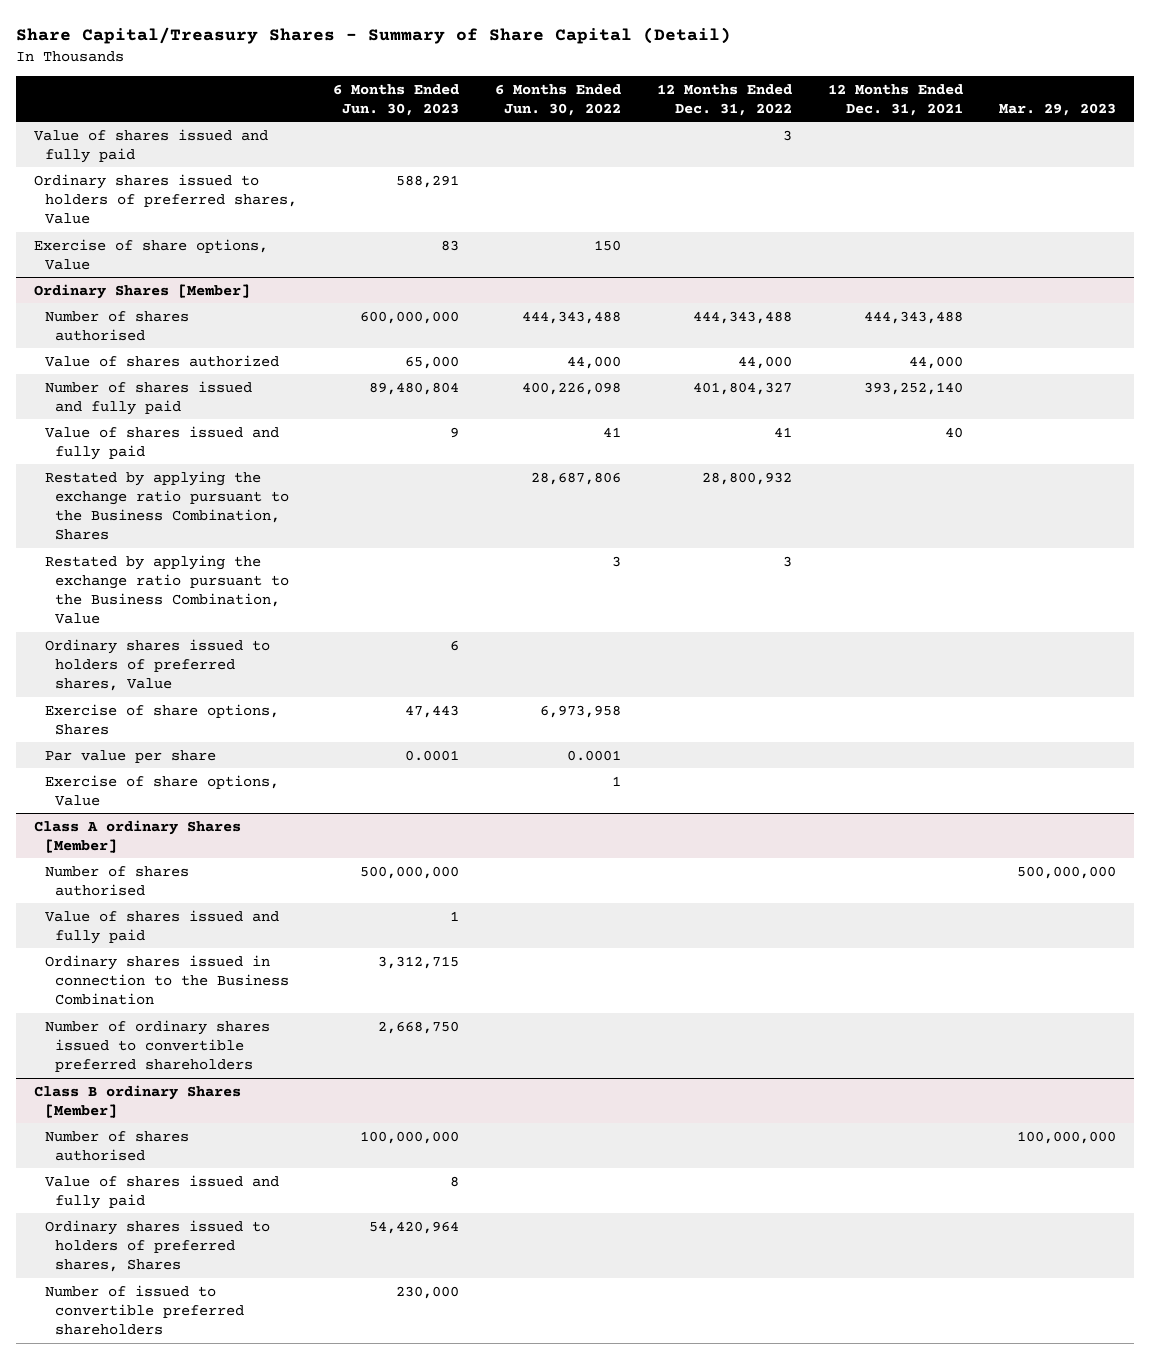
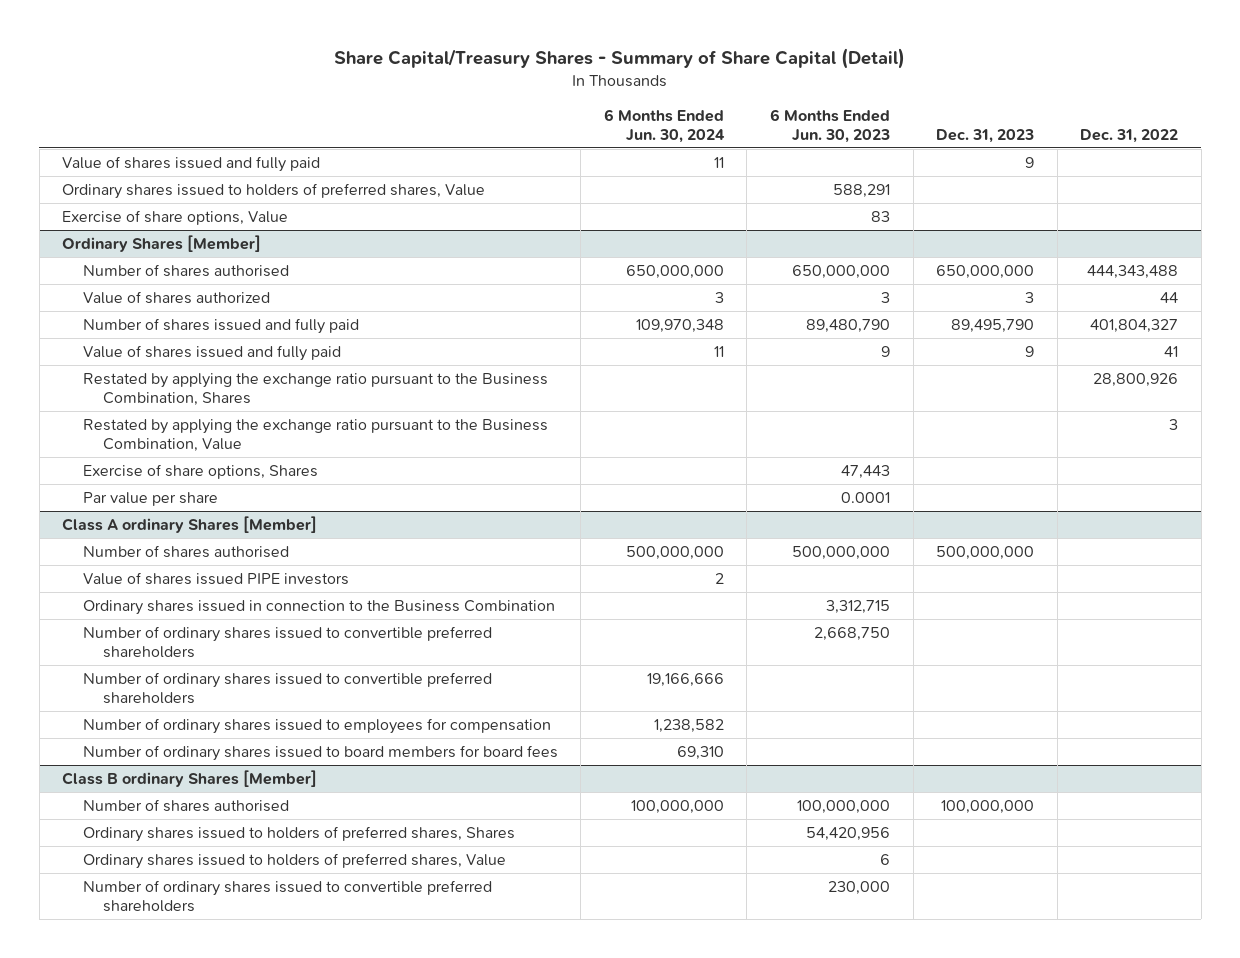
[494,83,621,116] 6 Months Ended Jun. 30, 2022 -> none
[656,83,792,116] 12 Months Ended Dec. 31, 2022 -> none
[827,83,963,116] 12 Months Ended Dec. 31, 2021 -> none
[998,102,1116,116] Mar. 29, 2023 -> none
none -> [603,108,725,143] 6 Months Ended Jun. 30, 2024
none -> [936,128,1035,143] Dec. 31, 2023
none -> [1080,128,1179,143] Dec. 31, 2022
[359,310,459,324] 600,000,000 -> [791,264,890,279] 650,000,000
[404,355,459,369] 65,000 -> [880,291,890,303] 3
[368,381,459,395] 89,480,804 -> [805,318,890,333] 89,480,790
[44,638,270,692] Ordinary shares issued to holders of preferred shares, Value -> none
[44,774,279,806] Exercise of share options, Value -> none
[44,909,279,944] Value of shares issued and fully paid -> none
none -> [82,571,349,585] Value of shares issued PIPE investors
none -> [82,671,492,704] Number of ordinary shares issued to convertible preferred shareholders
none -> [82,717,551,734] Number of ordinary shares issued to employees for compensation
none -> [82,744,558,761] Number of ordinary shares issued to board members for board fees
[44,1174,279,1209] Value of shares issued and fully paid -> none
[368,1220,459,1234] 54,420,964 -> [805,826,890,841] 54,420,956
none -> [82,852,506,869] Ordinary shares issued to holders of preferred shares, Value
[44,1284,245,1336] Number of issued to convertible preferred shareholders -> [82,879,492,912] Number of ordinary shares issued to convertible preferred shareholders

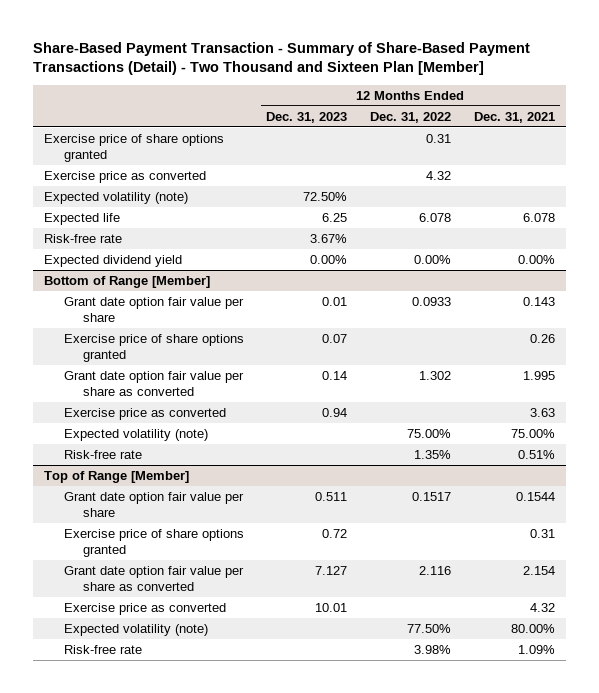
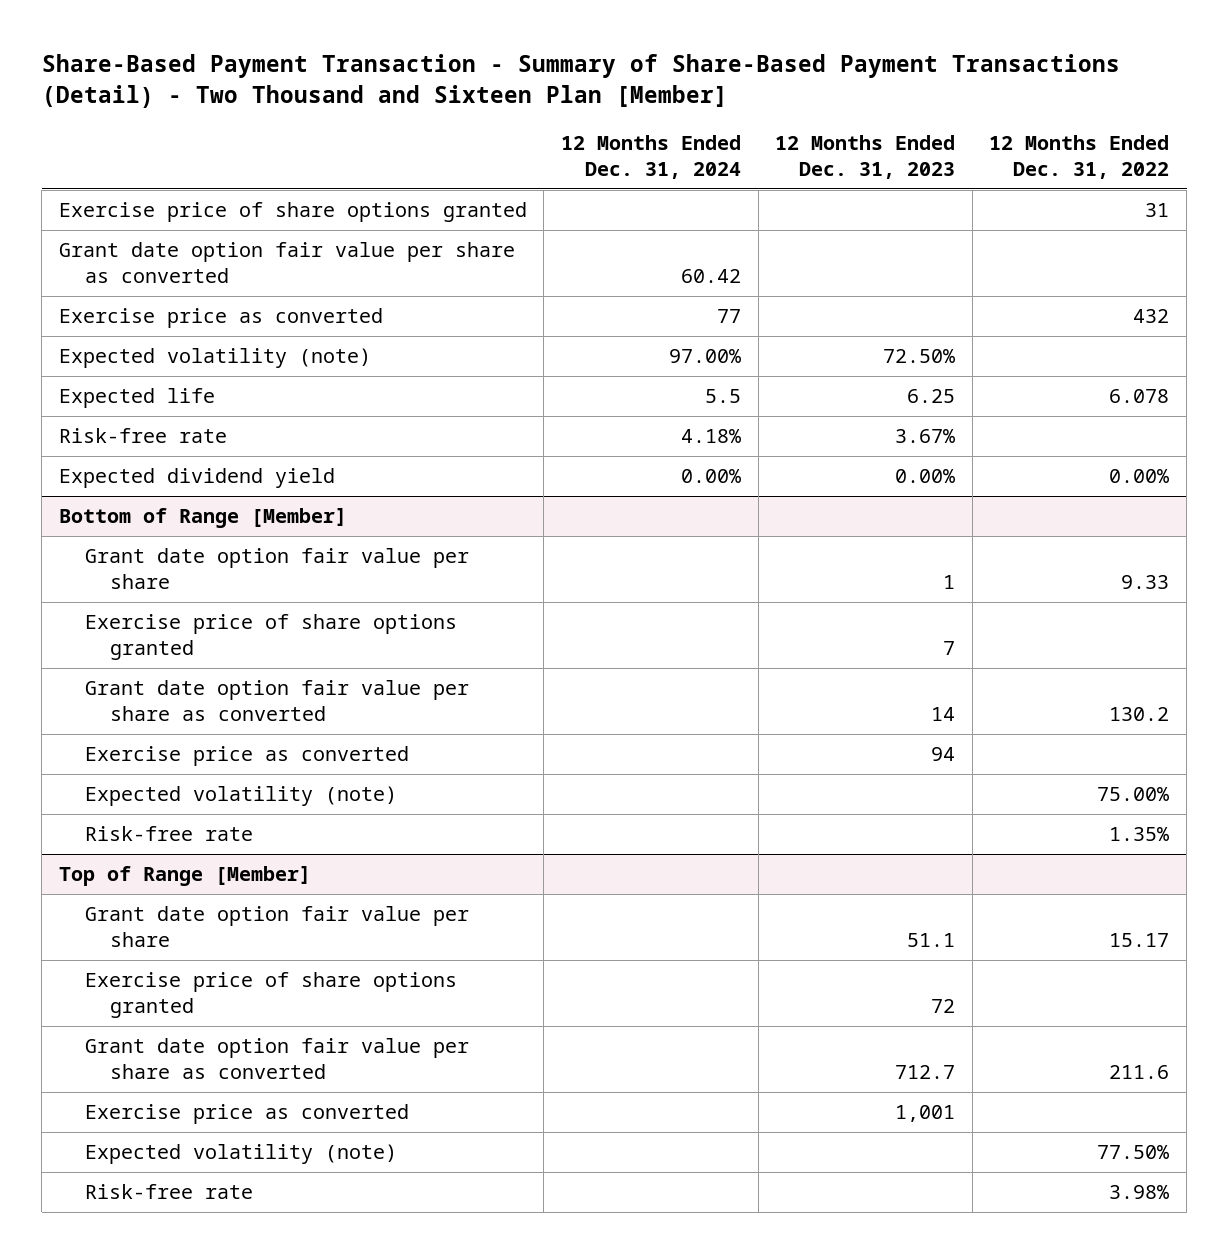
[473,111,555,123] Dec. 31, 2021 -> none
none -> [561,135,742,179] 12 Months Ended Dec. 31, 2024
[425,133,451,143] 0.31 -> [1145,203,1170,218] 31
none -> [58,242,515,283] Grant date option fair value per share as converted
[425,170,451,180] 4.32 -> [1133,309,1170,324] 432
[322,296,348,306] 0.01 -> [943,574,956,589] 1
[411,296,451,306] 0.0933 -> [1121,574,1170,589] 9.33
[322,333,348,343] 0.07 -> [943,640,956,655] 7
[322,370,348,380] 0.14 -> [931,706,956,721] 14
[418,370,451,380] 1.302 -> [1109,706,1170,721] 130.2
[322,407,348,417] 0.94 -> [931,747,956,762] 94
[315,491,348,501] 0.511 -> [907,932,956,947] 51.1
[411,491,451,501] 0.1517 -> [1109,932,1170,947] 15.17
[322,528,348,538] 0.72 -> [931,998,956,1013] 72
[315,565,348,575] 7.127 -> [895,1064,956,1079] 712.7
[418,565,451,575] 2.116 -> [1109,1064,1170,1079] 211.6
[315,602,348,612] 10.01 -> [895,1105,956,1123] 1,001

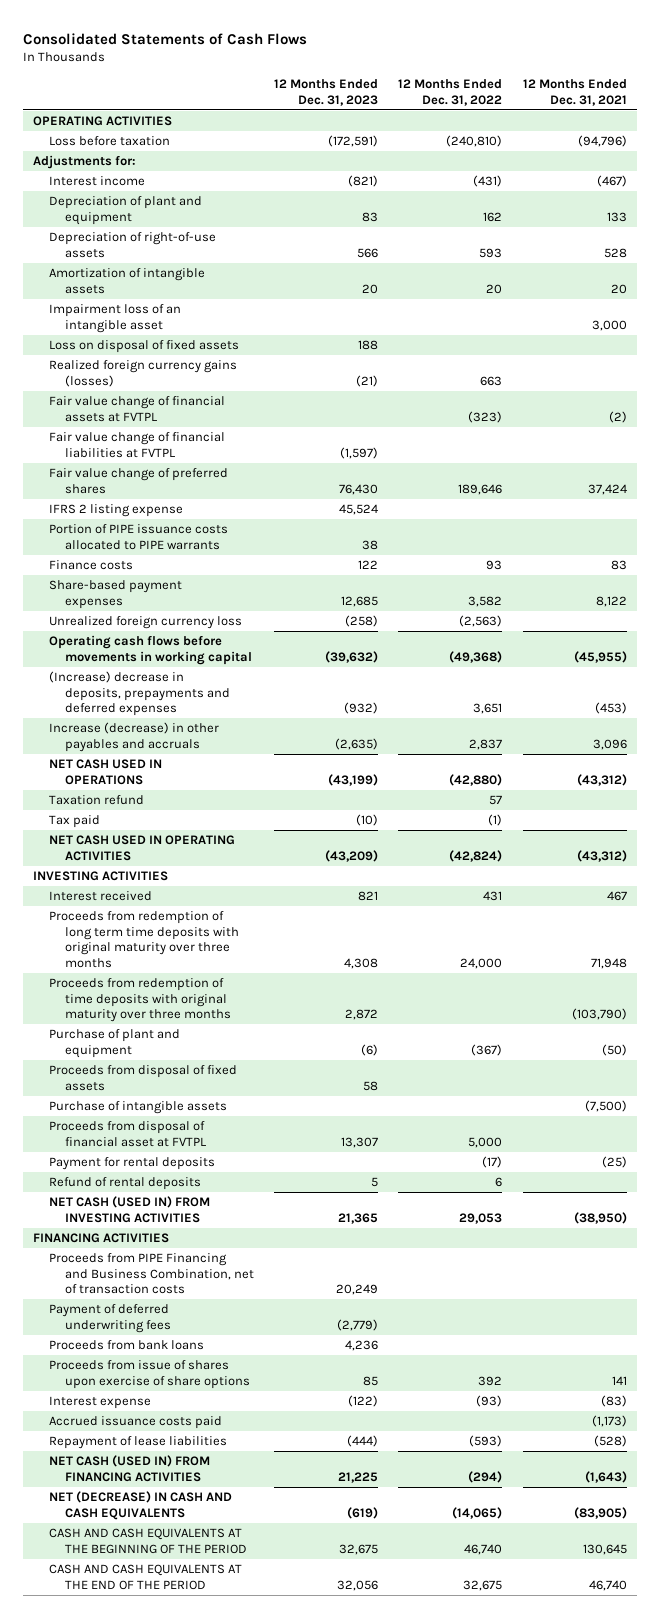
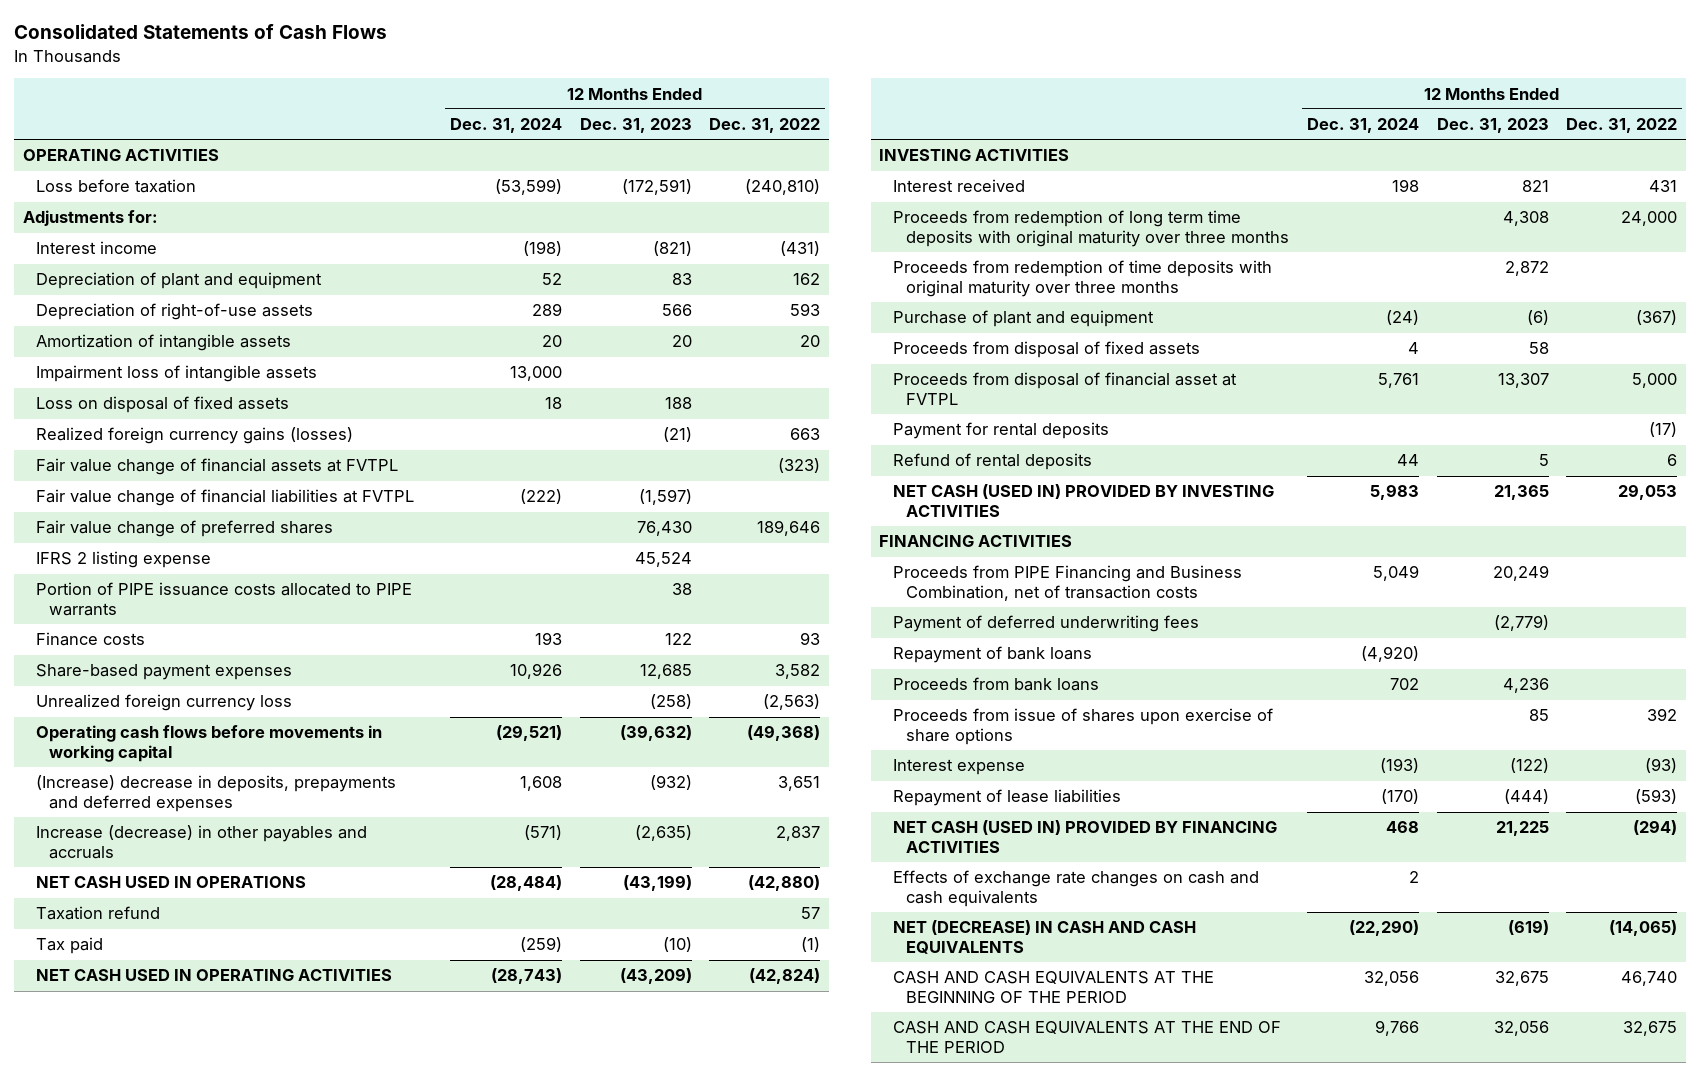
[522,79,627,106] 12 Months Ended Dec. 31, 2021 -> none
none -> [449,118,562,134] Dec. 31, 2024
[49,304,182,333] Impairment loss of an intangible asset -> [35,365,317,383] Impairment loss of intangible assets
[49,1101,228,1115] Purchase of intangible assets -> none
[49,1196,211,1223] NET CASH (USED IN) FROM INVESTING ACTIVITIES -> [892,484,1274,518] NET CASH (USED IN) PROVIDED BY INVESTING ACTIVITIES
none -> [892,646,1092,664] Repayment of bank loans
[49,1416,223,1430] Accrued issuance costs paid -> none
[49,1455,211,1482] NET CASH (USED IN) FROM FINANCING ACTIVITIES -> [892,820,1277,854] NET CASH (USED IN) PROVIDED BY FINANCING ACTIVITIES
none -> [892,870,1259,908] Effects of exchange rate changes on cash and cash equivalents

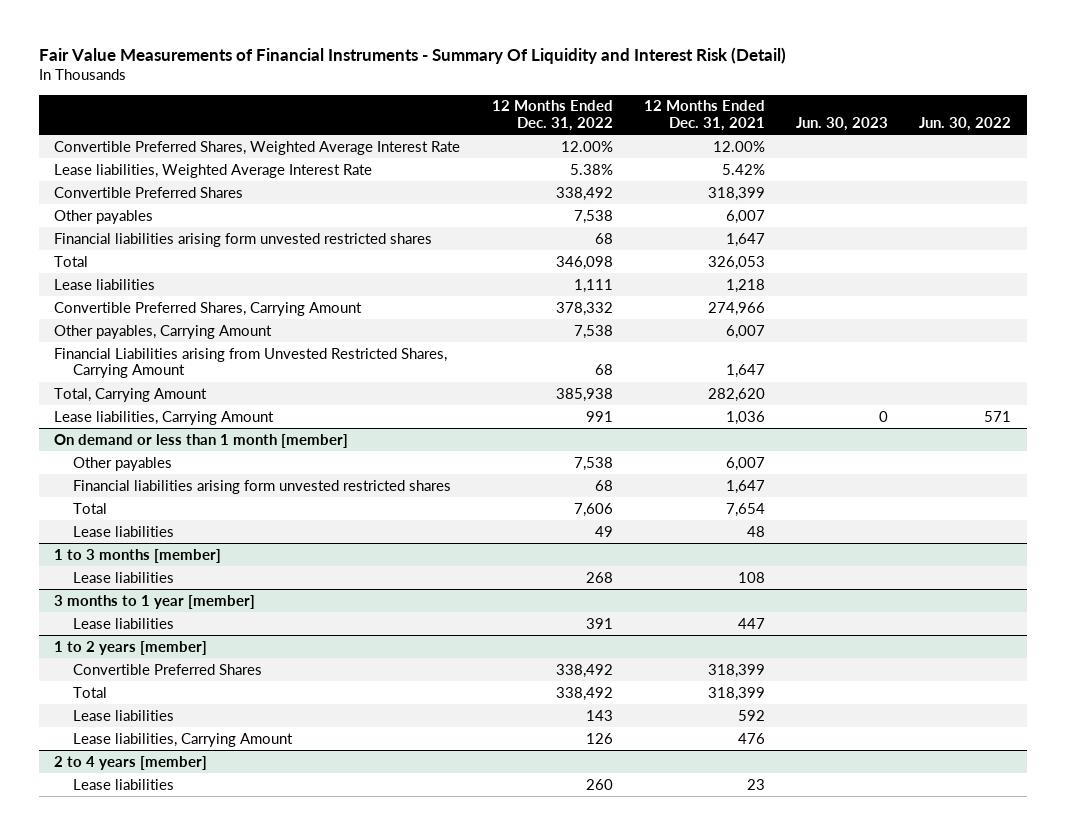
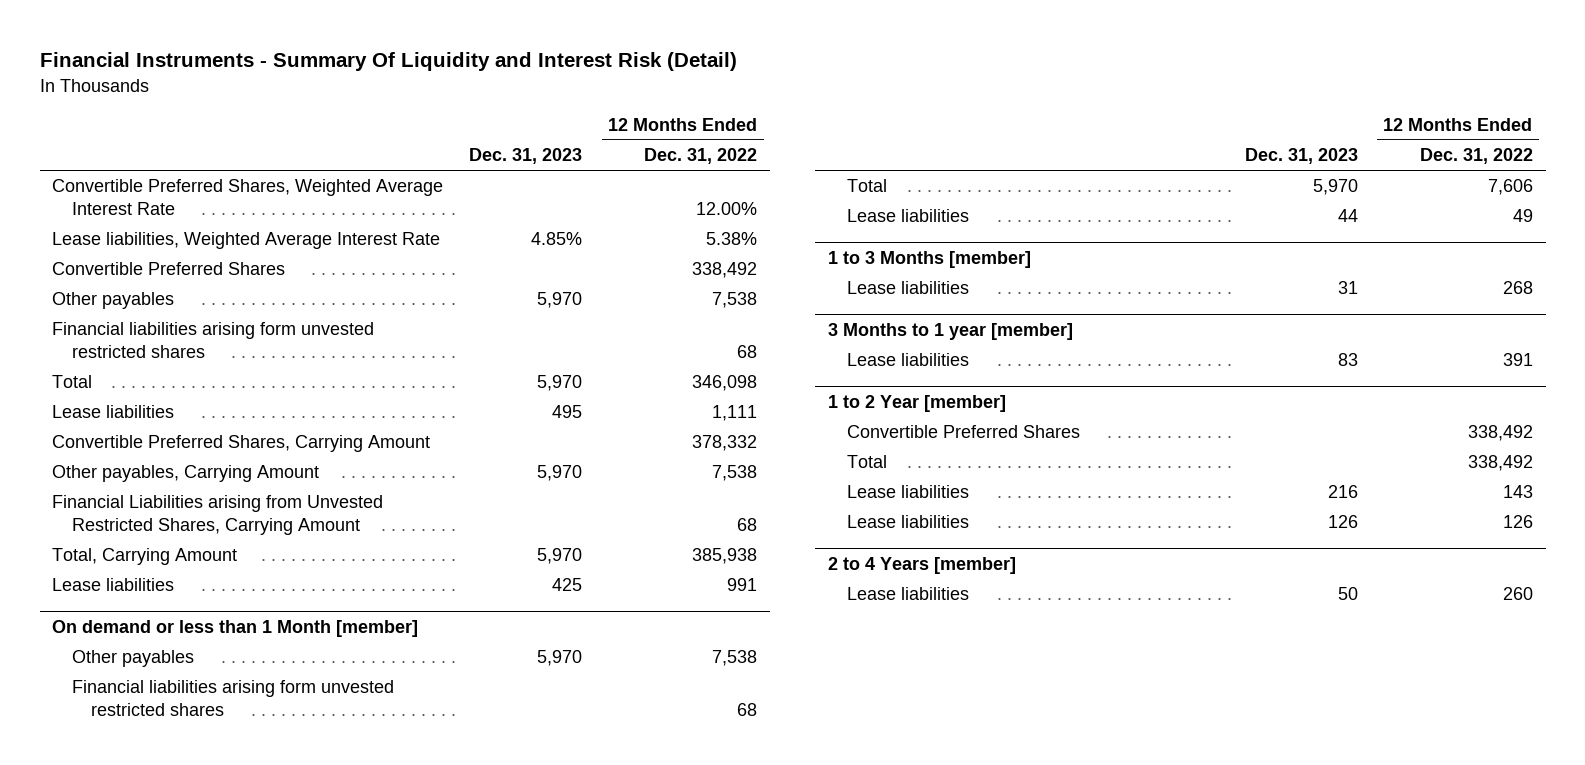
[38,47,786,65] Fair Value Measurements of Financial Instruments - Summary Of Liquidity and Interest Risk (Detail) -> [39,52,737,72] Financial Instruments - Summary Of Liquidity and Interest Risk (Detail)
[643,100,765,132] 12 Months Ended Dec. 31, 2021 -> none
[795,117,888,132] Jun. 30, 2023 -> none
[919,117,1012,132] Jun. 30, 2022 -> none
none -> [469,148,583,165] Dec. 31, 2023
[54,410,275,425] Lease liabilities, Carrying Amount -> [52,578,175,592] Lease liabilities
[54,433,349,448] On demand or less than 1 month [member] -> [52,619,419,637] On demand or less than 1 Month [member]
[54,548,222,563] 1 to 3 months [member] -> [827,250,1031,268] 1 to 3 Months [member]
[54,594,256,609] 3 months to 1 year [member] -> [827,322,1073,340] 3 Months to 1 year [member]
[54,640,208,655] 1 to 2 years [member] -> [827,394,1006,412] 1 to 2 Year [member]
[73,732,294,747] Lease liabilities, Carrying Amount -> [847,515,970,529] Lease liabilities
[54,755,208,770] 2 to 4 years [member] -> [827,556,1016,574] 2 to 4 Years [member]

